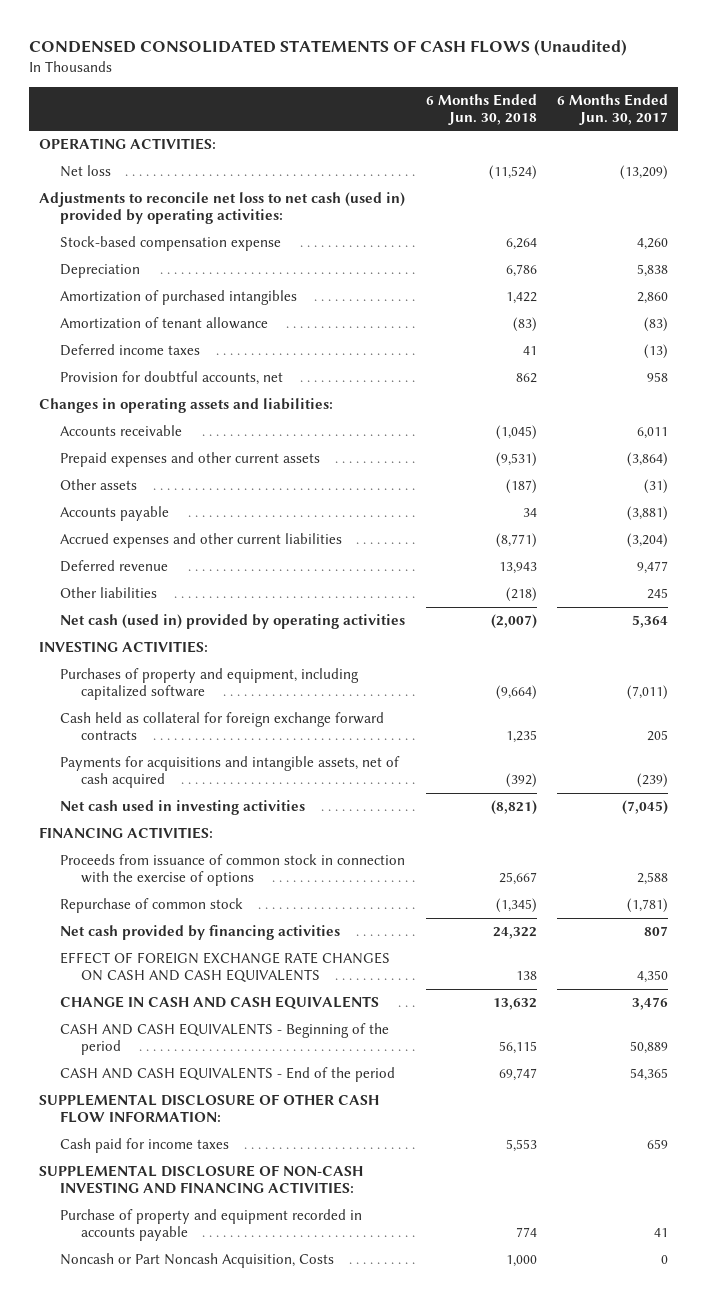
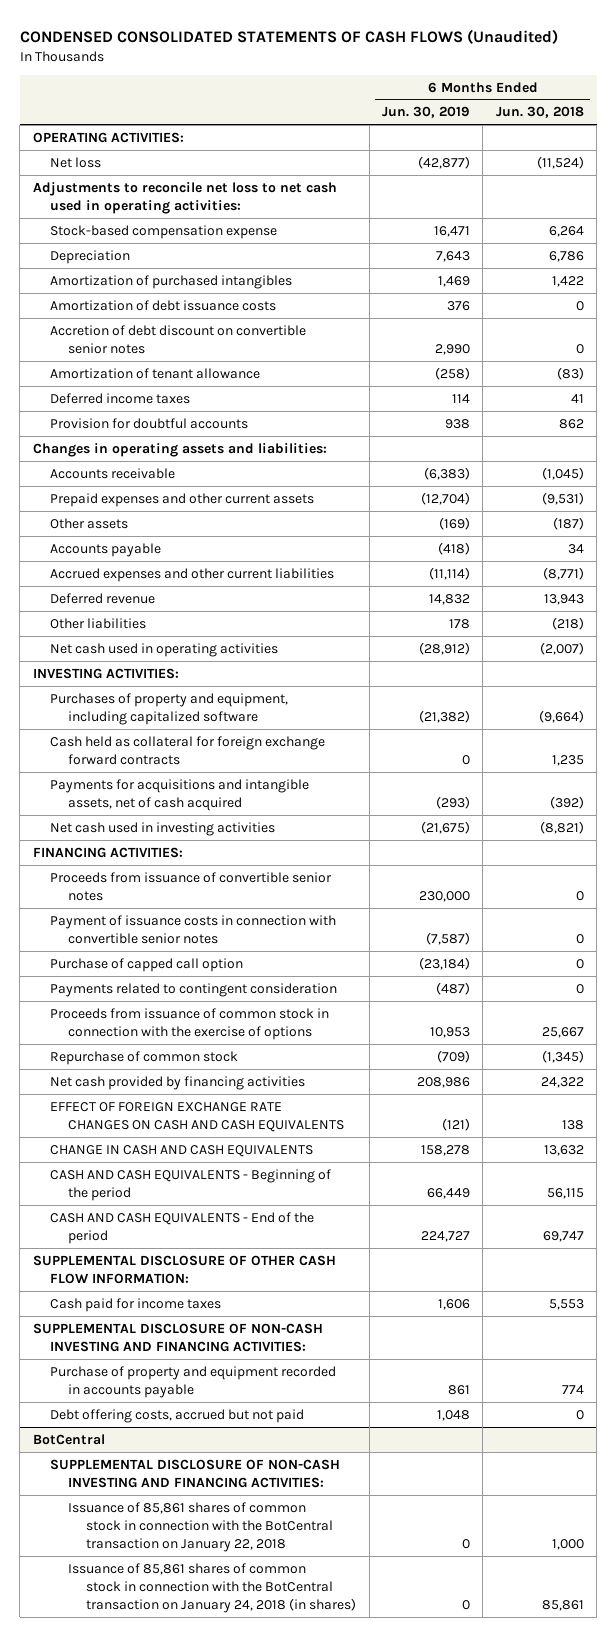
[557,93,669,125] 6 Months Ended Jun. 30, 2017 -> none
none -> [381,106,470,119] Jun. 30, 2019
[39,192,406,225] Adjustments to reconcile net loss to net cash (used in) provided by operating activities: -> [32,181,337,214] Adjustments to reconcile net loss to net cash used in operating activities:
none -> [50,299,277,311] Amortization of debt issuance costs
none -> [50,324,307,354] Accretion of debt discount on convertible senior notes
[60,371,284,386] Provision for doubtful accounts, net -> [50,417,249,429] Provision for doubtful accounts
[60,614,406,630] Net cash (used in) provided by operating activities -> [50,642,279,657] Net cash used in operating activities
none -> [50,871,333,901] Proceeds from issuance of convertible senior notes
none -> [50,914,337,944] Payment of issuance costs in connection with convertible senior notes
none -> [50,957,244,972] Purchase of capped call option
none -> [50,982,338,997] Payments related to contingent consideration
[60,1253,335,1269] Noncash or Part Noncash Acquisition, Costs -> none
none -> [50,1408,305,1423] Debt offering costs, accrued but not paid
none -> [32,1433,105,1445] BotCentral
none -> [50,1458,341,1488] SUPPLEMENTAL DISCLOSURE OF NON-CASH INVESTING AND FINANCING ACTIVITIES:
none -> [68,1501,334,1552] Issuance of 85,861 shares of common stock in connection with the BotCentral transaction on January 22, 2018
none -> [68,1562,357,1613] Issuance of 85,861 shares of common stock in connection with the BotCentral transaction on January 24, 2018 (in shares)

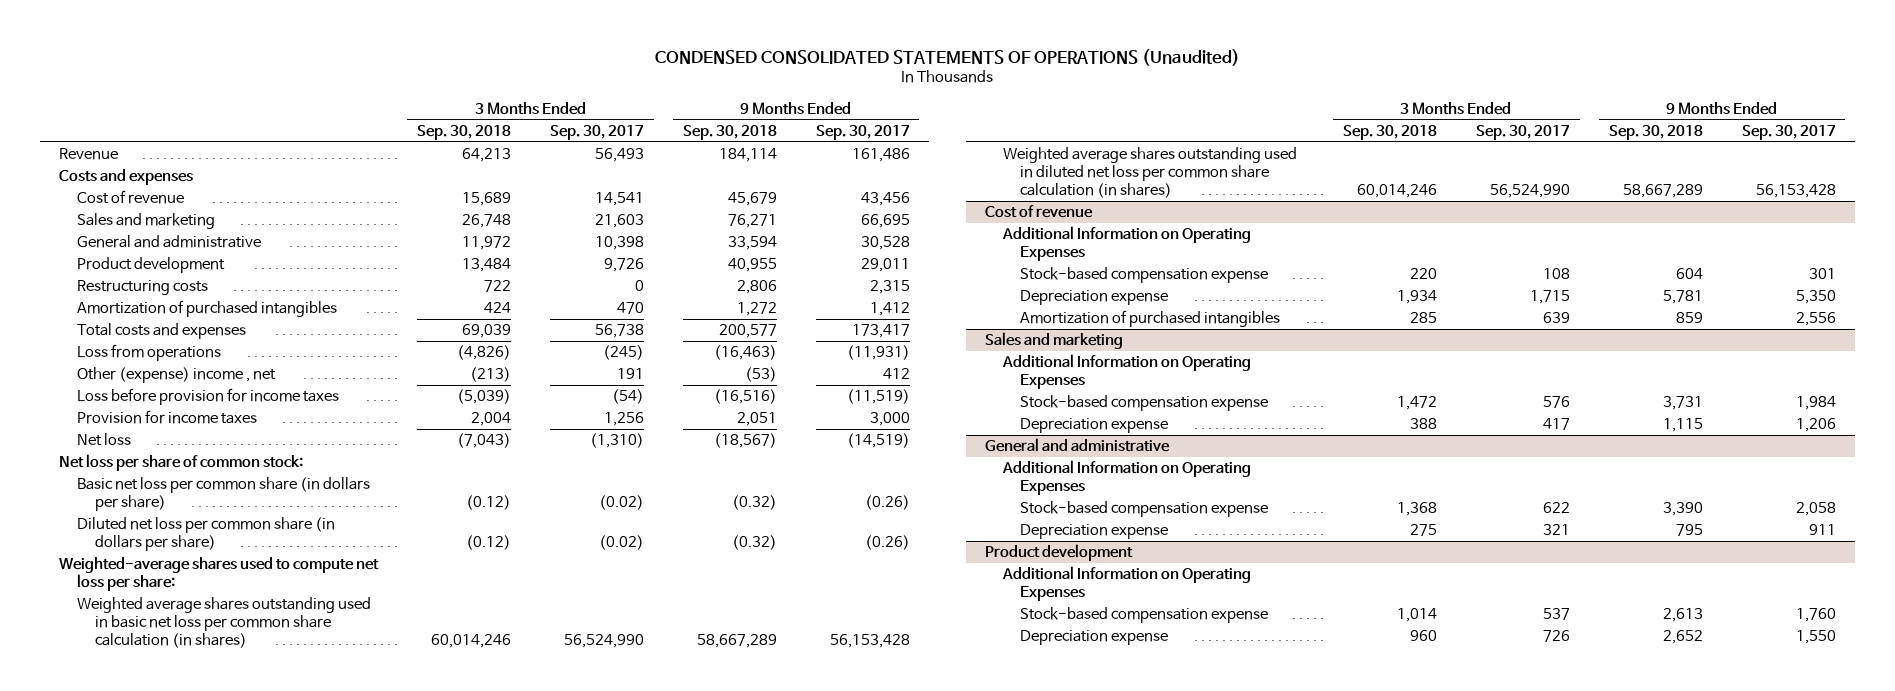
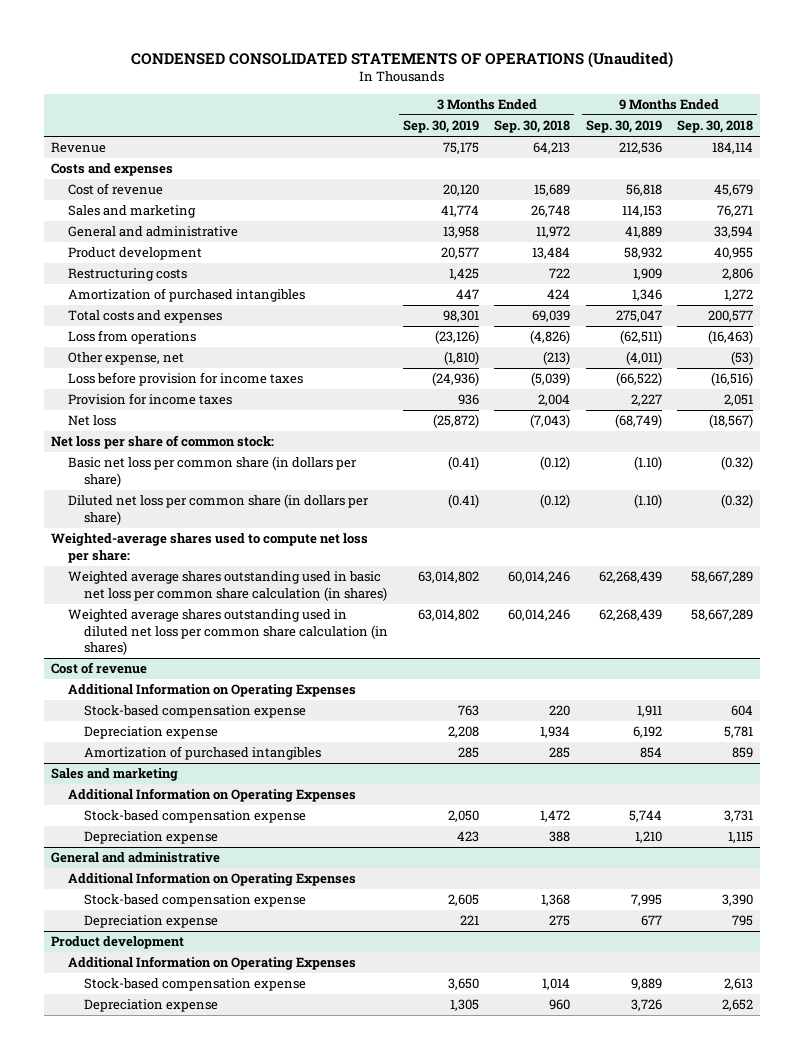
[549,124,644,140] Sep. 30, 2017 -> none
[815,124,910,140] Sep. 30, 2017 -> none
none -> [403,120,480,134] Sep. 30, 2019
none -> [585,120,662,134] Sep. 30, 2019
[76,367,276,384] Other (expense) income , net -> [67,352,184,366] Other expense, net

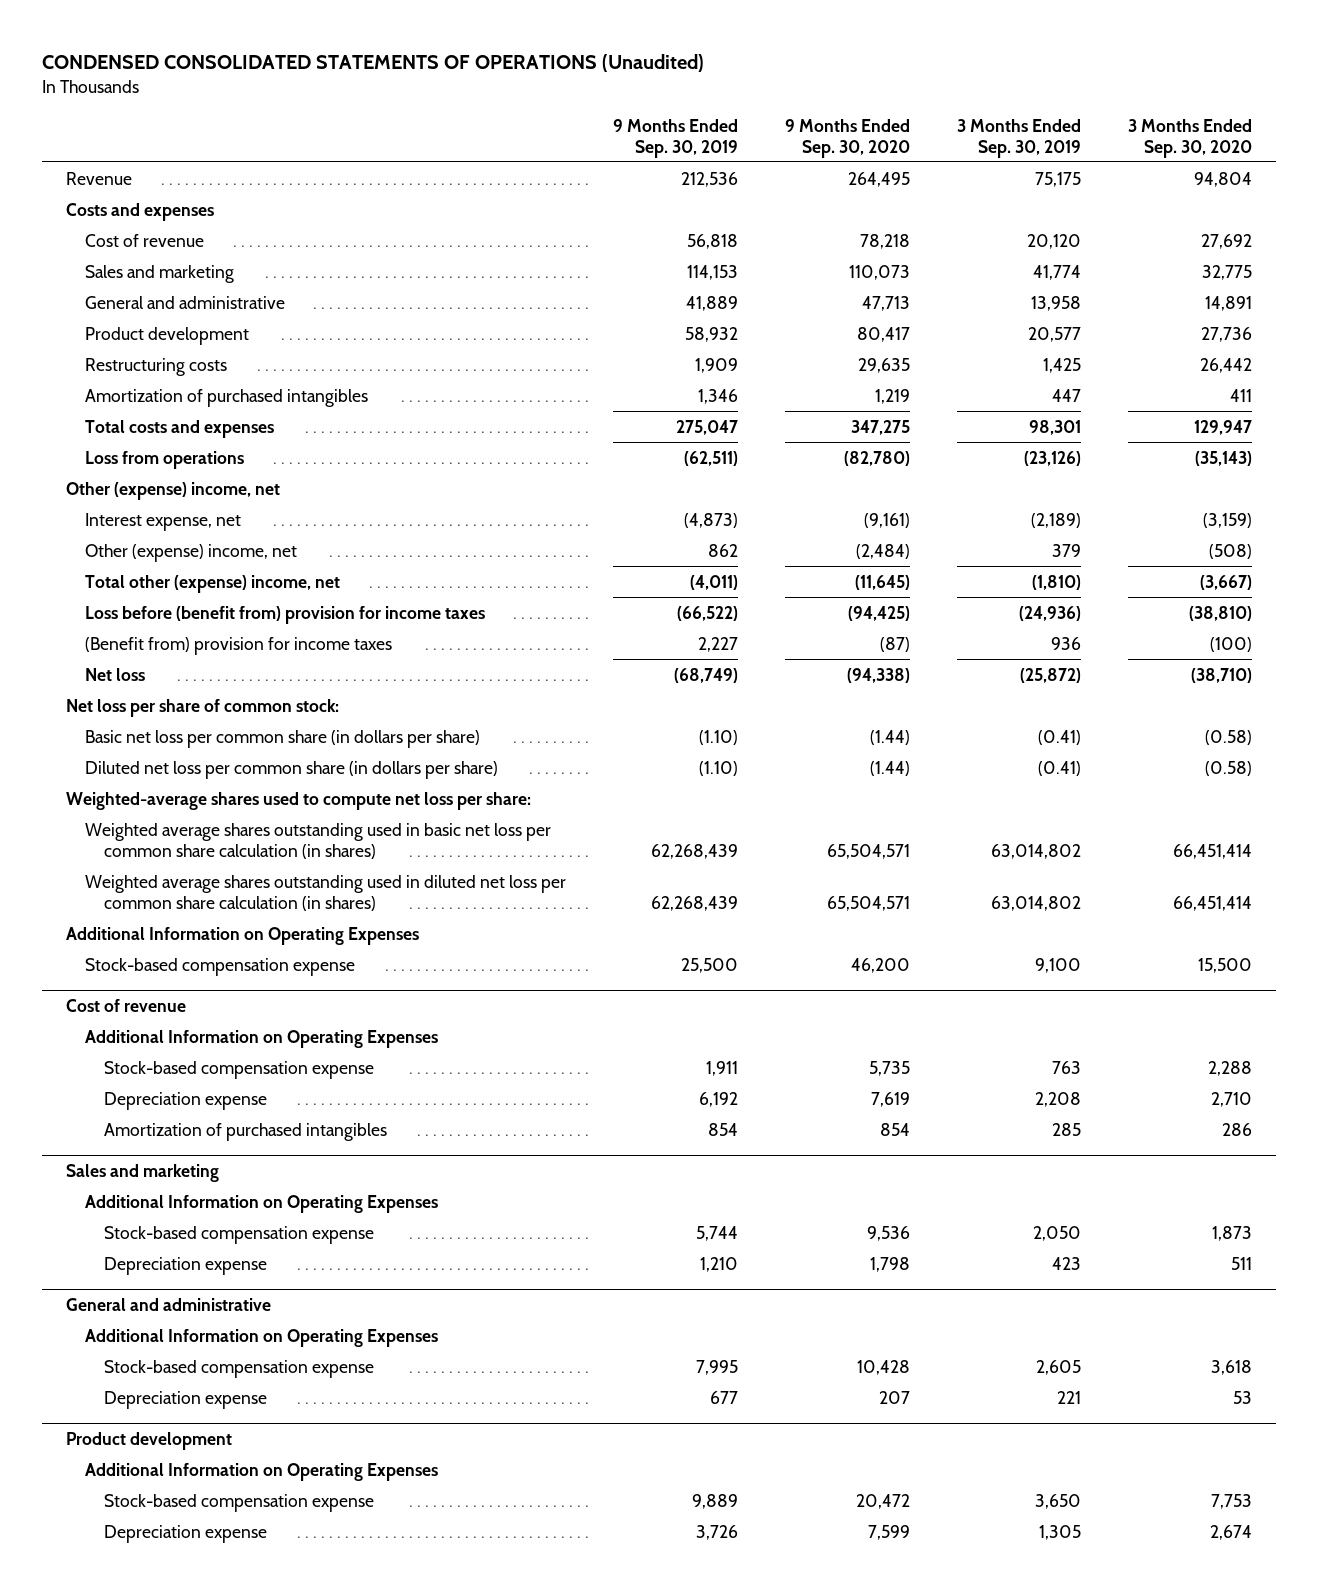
[494,120,571,134] Sep. 30, 2018 -> none
[676,120,753,134] Sep. 30, 2018 -> none
none -> [785,118,911,158] 9 Months Ended Sep. 30, 2020
none -> [1128,118,1253,158] 3 Months Ended Sep. 30, 2020
none -> [65,481,280,500] Other (expense) income, net
none -> [84,512,241,531] Interest expense, net
none -> [84,543,297,562] Other (expense) income, net
[67,352,184,366] Other expense, net -> [84,574,340,593] Total other (expense) income, net
[67,372,303,387] Loss before provision for income taxes -> [84,605,485,624] Loss before (benefit from) provision for income taxes
[67,393,232,406] Provision for income taxes -> [84,636,392,655] (Benefit from) provision for income taxes
none -> [65,926,419,945] Additional Information on Operating Expenses
none -> [84,957,355,976] Stock-based compensation expense

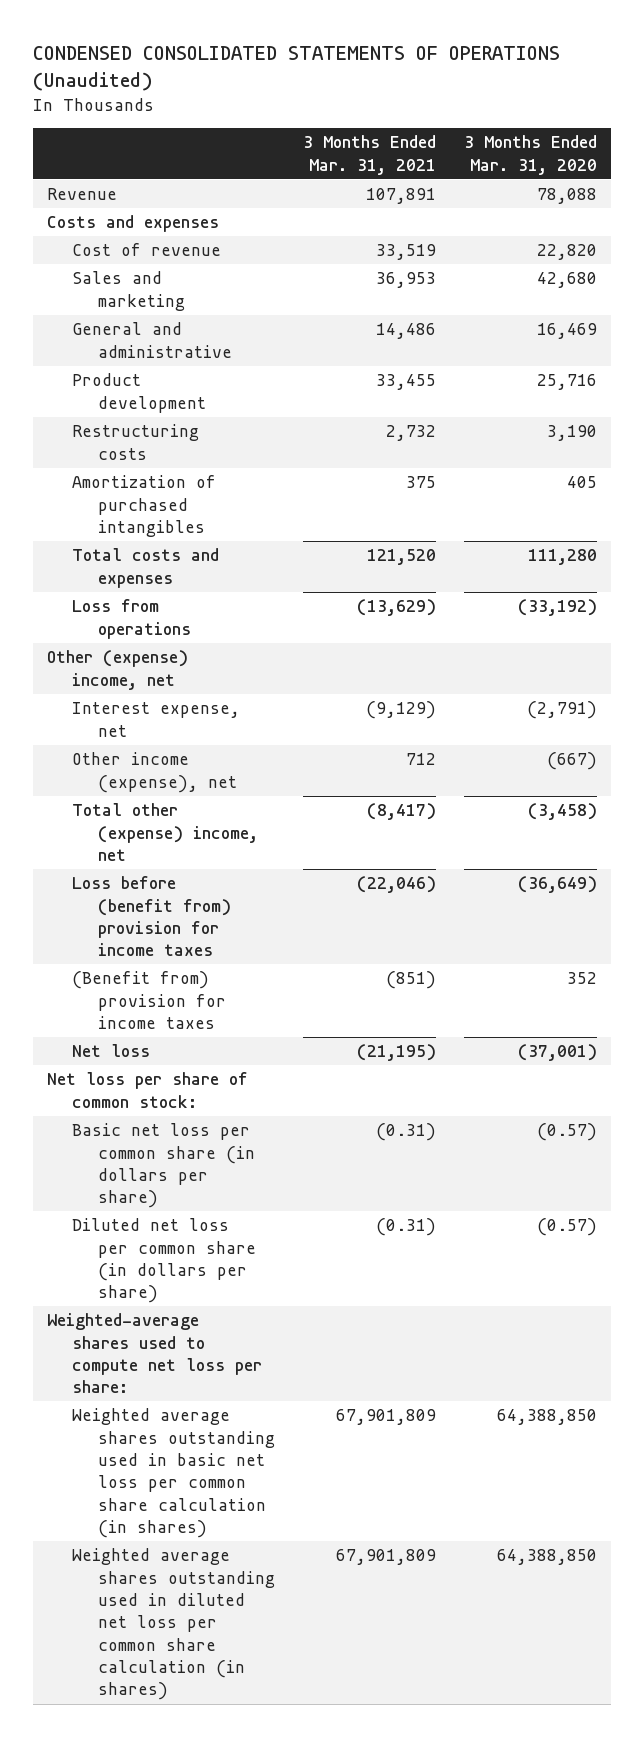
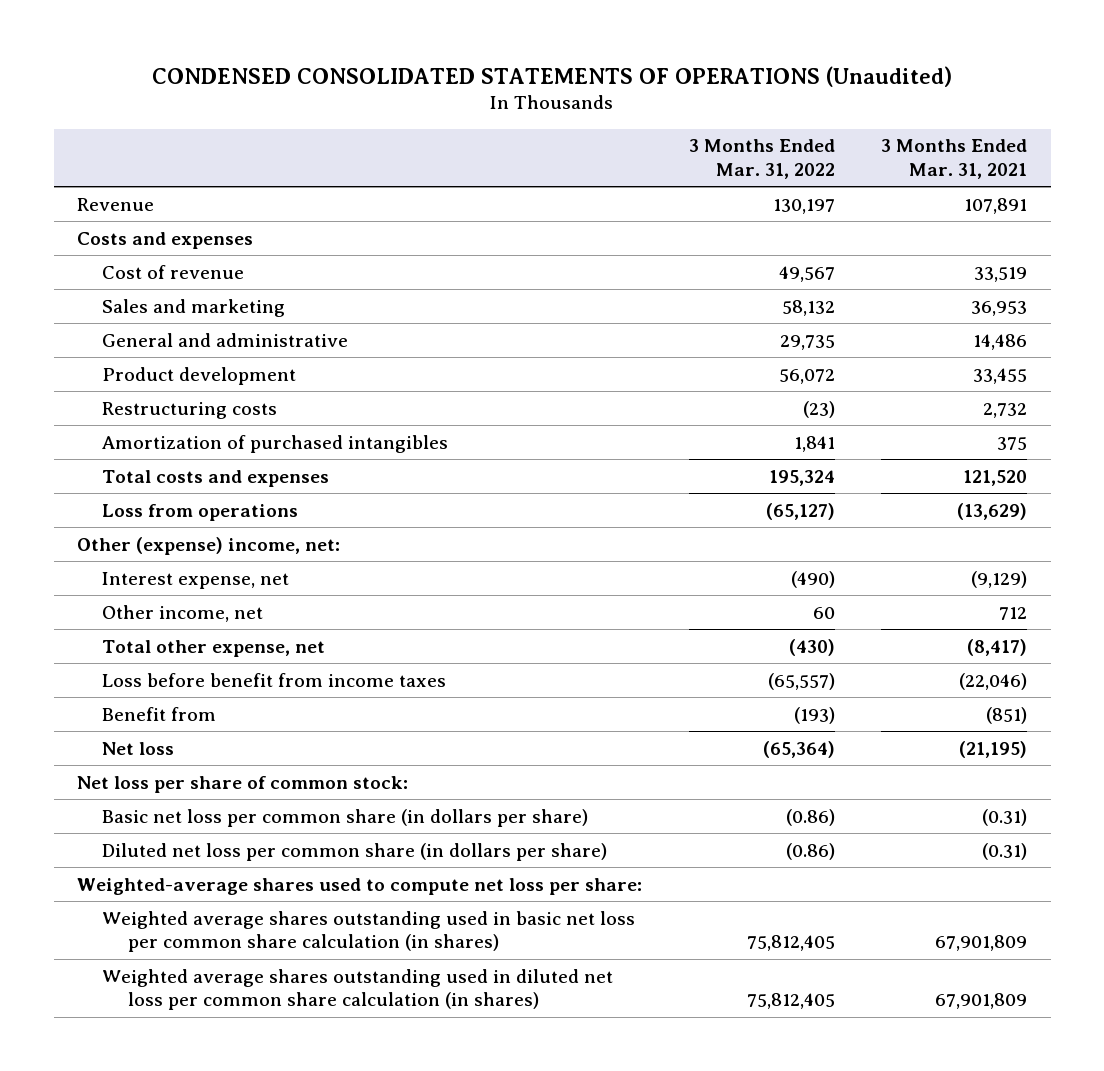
[464,135,598,175] 3 Months Ended Mar. 31, 2020 -> none
none -> [688,139,835,179] 3 Months Ended Mar. 31, 2022
[46,650,188,690] Other (expense) income, net -> [77,536,341,555] Other (expense) income, net:
[72,752,237,793] Other income (expense), net -> [102,604,264,622] Other income, net
[72,803,258,861] Total other (expense) income, net -> [102,639,326,657] Total other expense, net
[72,876,231,957] Loss before (benefit from) provision for income taxes -> [102,672,447,687] Loss before benefit from income taxes
[72,971,226,1029] (Benefit from) provision for income taxes -> [102,706,217,721] Benefit from

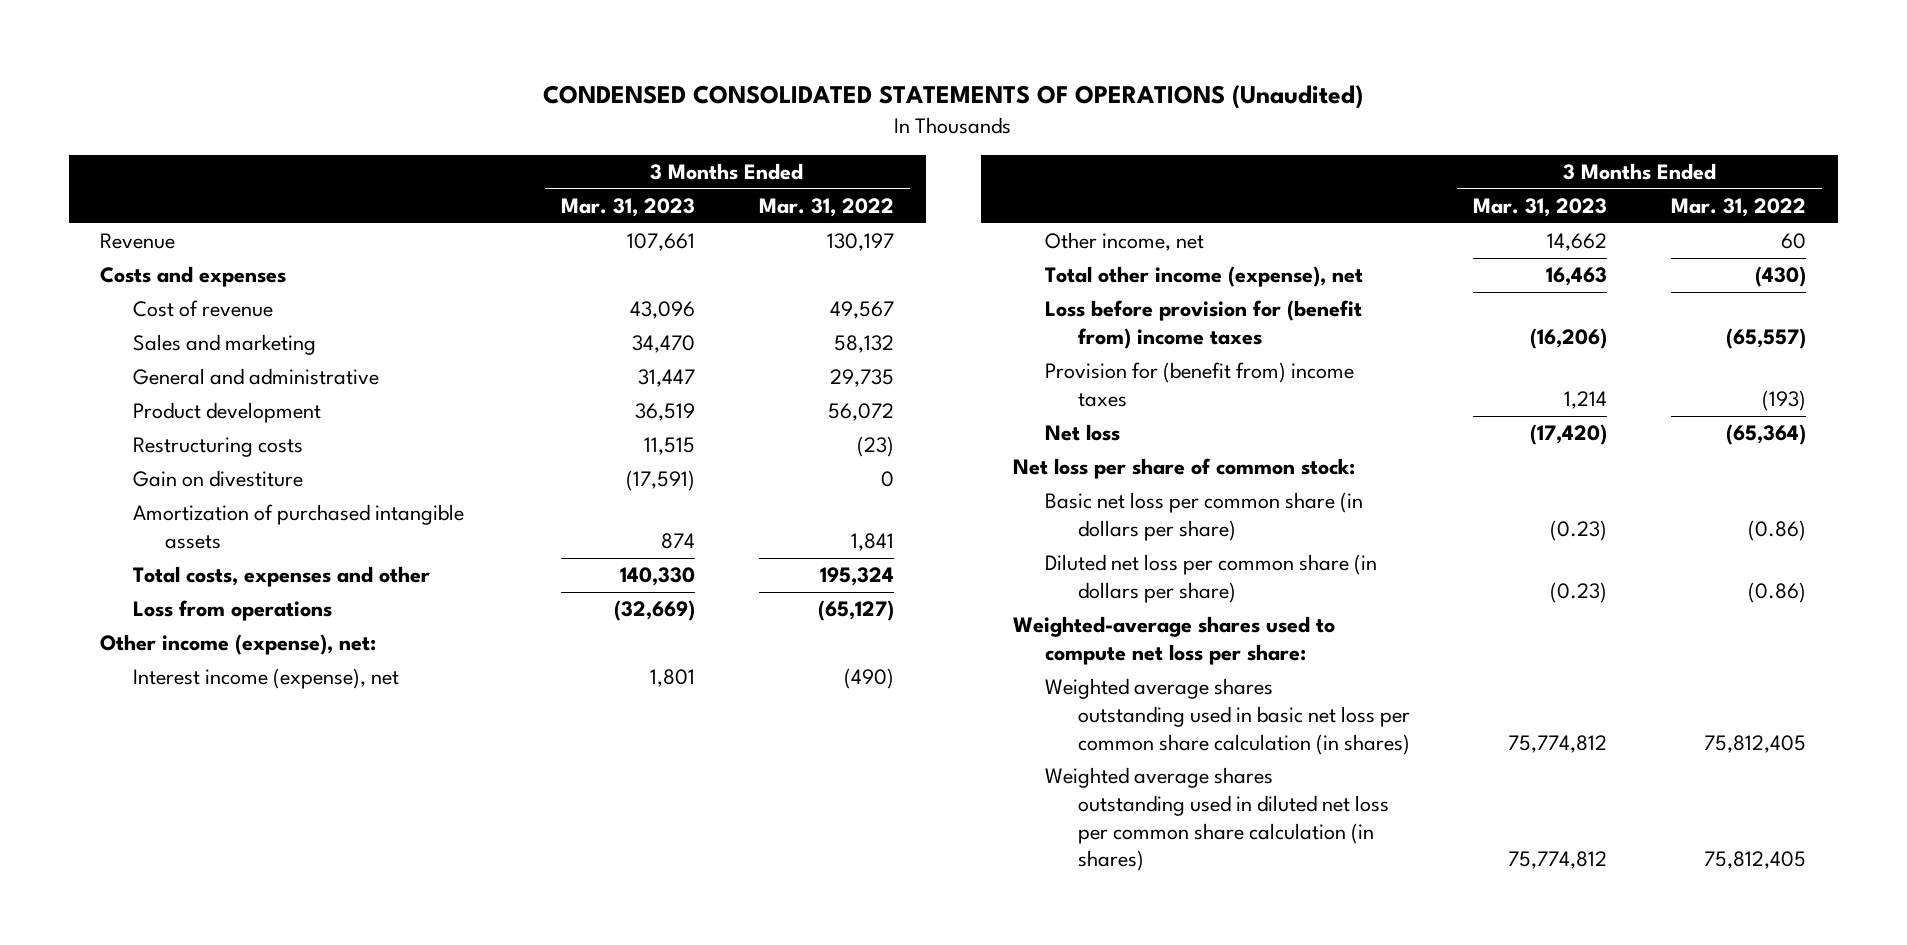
[881,139,1028,179] 3 Months Ended Mar. 31, 2021 -> none
none -> [561,198,696,218] Mar. 31, 2023
none -> [132,470,303,488] Gain on divestiture
[102,434,449,453] Amortization of purchased intangibles -> [132,504,464,549] Amortization of purchased intangible assets
[102,469,330,487] Total costs and expenses -> [132,566,430,588] Total costs, expenses and other
[77,536,341,555] Other (expense) income, net: -> [100,634,377,656] Other income (expense), net:
[102,571,290,589] Interest expense, net -> [132,668,399,690] Interest income (expense), net
[102,639,326,657] Total other expense, net -> [1045,266,1364,288] Total other income (expense), net
[102,672,447,687] Loss before benefit from income taxes -> [1045,300,1363,349] Loss before provision for (benefit from) income taxes
[102,706,217,721] Benefit from -> [1045,362,1355,407] Provision for (benefit from) income taxes

